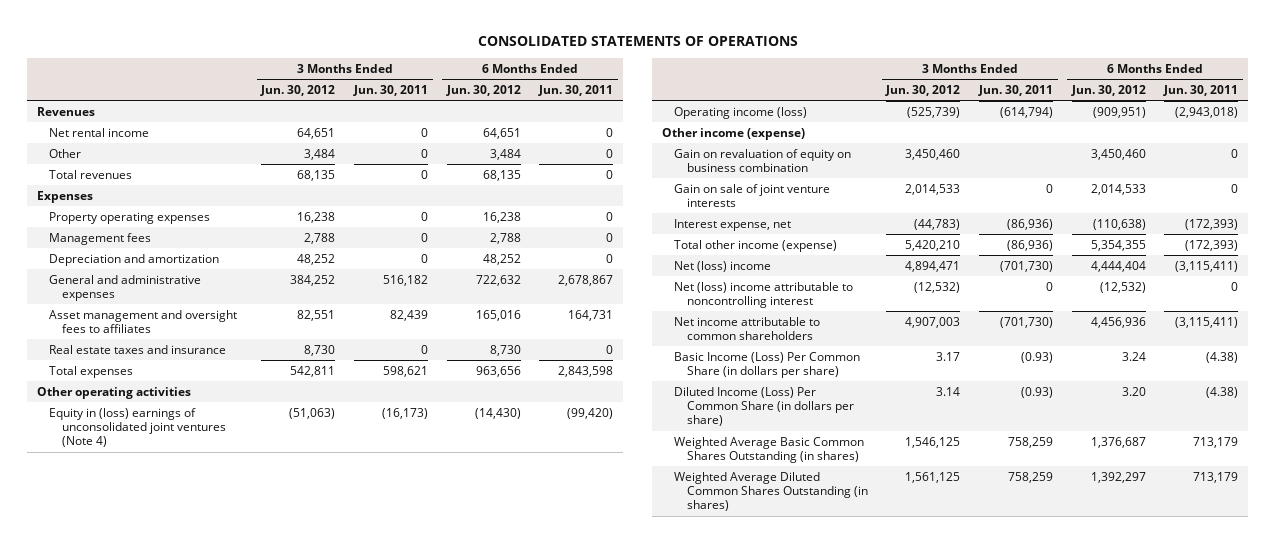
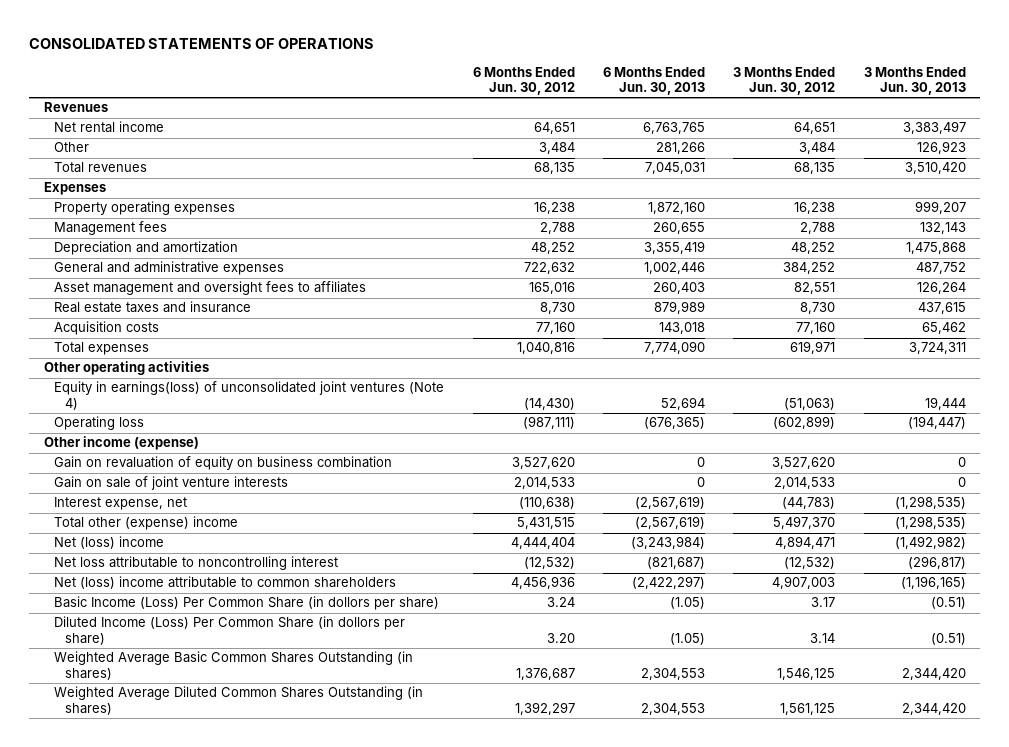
[352,84,428,96] Jun. 30, 2011 -> none
[538,84,614,96] Jun. 30, 2011 -> none
none -> [602,66,705,96] 6 Months Ended Jun. 30, 2013
none -> [863,66,966,96] 3 Months Ended Jun. 30, 2013
none -> [54,321,160,336] Acquisition costs
[290,365,336,377] 542,811 -> [790,341,836,355] 619,971
[475,365,521,377] 963,656 -> [516,342,575,355] 1,040,816
[49,407,226,448] Equity in (loss) earnings of unconsolidated joint ventures (Note 4) -> [54,381,445,411] Equity in earnings(loss) of unconsolidated joint ventures (Note 4)
[674,106,808,119] Operating income (loss) -> [54,416,145,431] Operating loss
[907,106,961,118] (525,739) -> [773,416,836,430] (602,899)
[1092,106,1146,118] (909,951) -> [522,416,575,430] (987,111)
[905,148,961,160] 3,450,460 -> [772,457,836,470] 3,527,620
[1090,148,1146,160] 3,450,460 -> [511,457,575,470] 3,527,620
[674,239,838,252] Total other income (expense) -> [54,516,239,531] Total other (expense) income
[905,239,961,251] 5,420,210 -> [773,516,836,530] 5,497,370
[1090,239,1146,251] 5,354,355 -> [516,517,575,530] 5,431,515
[674,281,854,309] Net (loss) income attributable to noncontrolling interest -> [54,556,339,571] Net loss attributable to noncontrolling interest
[674,316,821,341] Net income attributable to common shareholders -> [54,576,397,590] Net (loss) income attributable to common shareholders
[674,351,861,379] Basic Income (Loss) Per Common Share (in dollars per share) -> [54,596,440,611] Basic Income (Loss) Per Common Share (in dollors per share)
[674,386,854,427] Diluted Income (Loss) Per Common Share (in dollars per share) -> [54,616,406,646] Diluted Income (Loss) Per Common Share (in dollors per share)

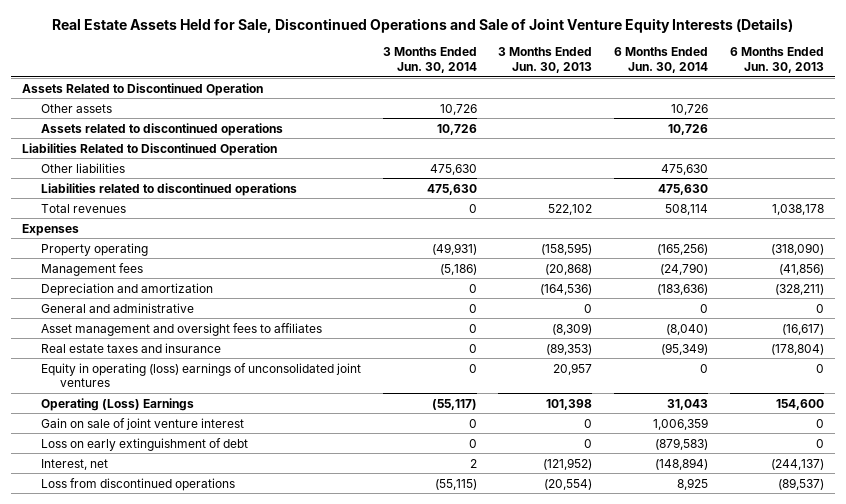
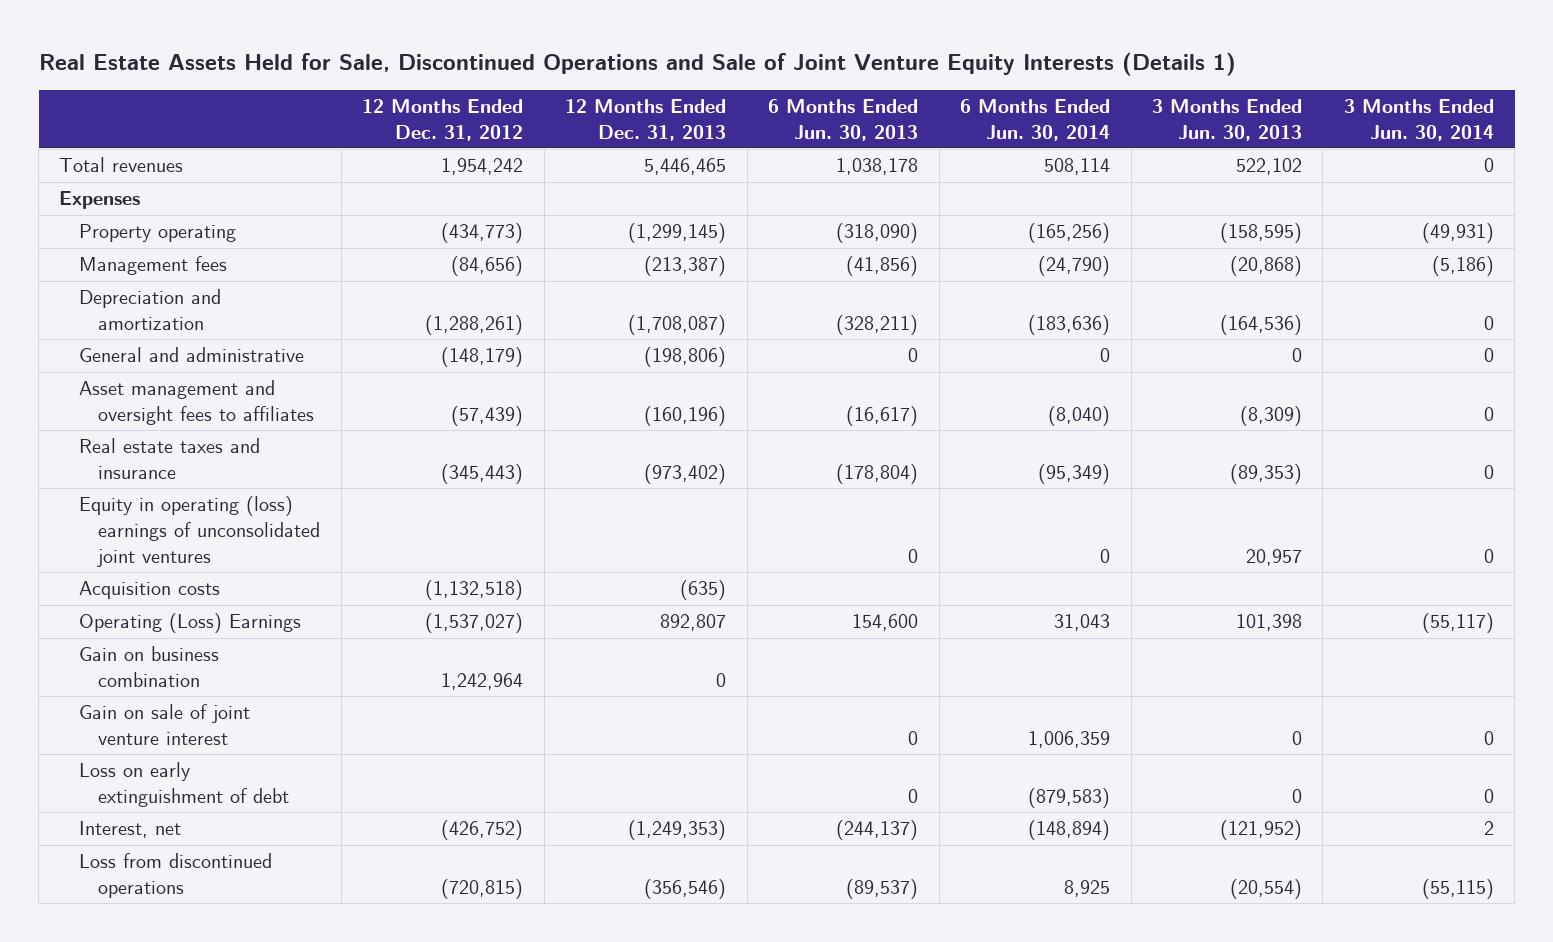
[51,17,793,33] Real Estate Assets Held for Sale, Discontinued Operations and Sale of Joint Venture Equity Interests (Details) -> [38,51,1236,76] Real Estate Assets Held for Sale, Discontinued Operations and Sale of Joint Venture Equity Interests (Details 1)
none -> [362,98,524,141] 12 Months Ended Dec. 31, 2012
none -> [565,98,727,141] 12 Months Ended Dec. 31, 2013
[21,82,263,96] Assets Related to Discontinued Operation -> none
[40,103,112,113] Other assets -> none
[40,122,283,136] Assets related to discontinued operations -> none
[21,142,277,156] Liabilities Related to Discontinued Operation -> none
[40,162,125,173] Other liabilities -> none
[40,182,297,196] Liabilities related to discontinued operations -> none
none -> [78,581,220,600] Acquisition costs
none -> [78,646,219,687] Gain on business combination

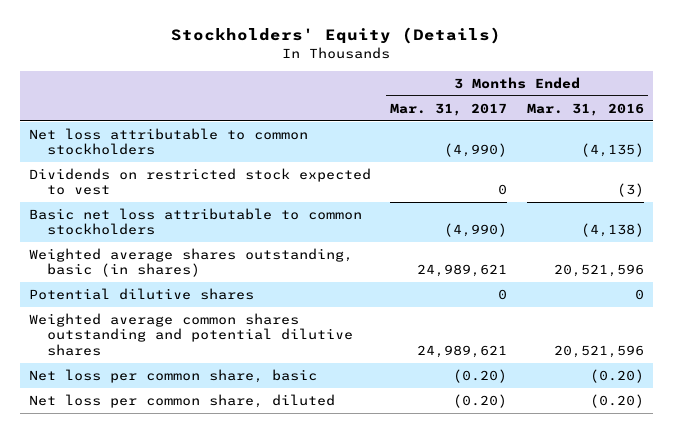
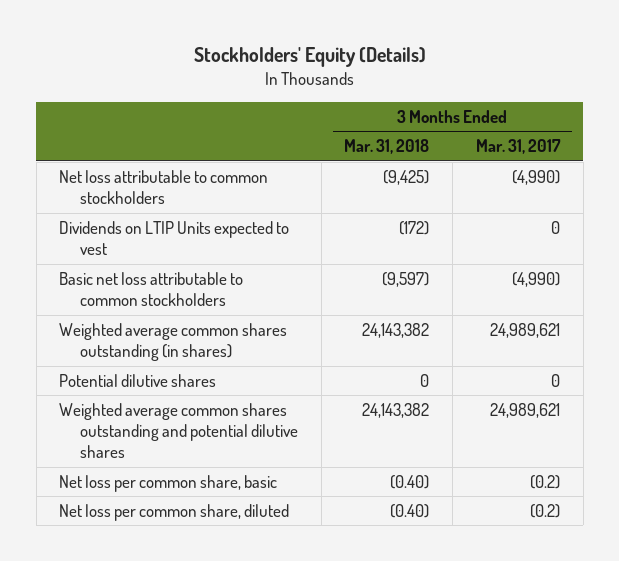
[526,102,644,116] Mar. 31, 2016 -> none
none -> [344,139,430,155] Mar. 31, 2018
[29,168,372,196] Dividends on restricted stock expected to vest -> [59,220,290,256] Dividends on LTIP Units expected to vest
[29,248,354,278] Weighted average shares outstanding, basic (in shares) -> [59,322,288,362] Weighted average common shares outstanding (in shares)
[453,369,508,384] (0.20) -> [529,474,560,489] (0.2)
[453,394,508,409] (0.20) -> [529,503,560,518] (0.2)

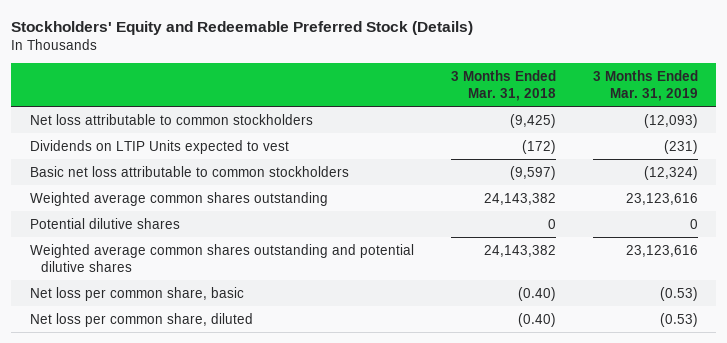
[193,47,426,68] Stockholders' Equity (Details) -> [11,20,474,35] Stockholders' Equity and Redeemable Preferred Stock (Details)
[475,139,561,155] Mar. 31, 2017 -> none
none -> [592,69,698,101] 3 Months Ended Mar. 31, 2019
[59,322,288,362] Weighted average common shares outstanding (in shares) -> [29,191,328,206] Weighted average common shares outstanding

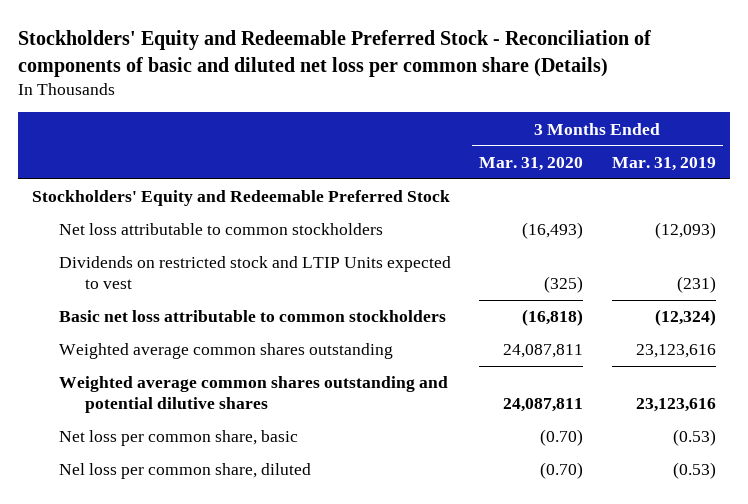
[11,20,474,35] Stockholders' Equity and Redeemable Preferred Stock (Details) -> [18,29,652,77] Stockholders' Equity and Redeemable Preferred Stock - Reconciliation of components of basic and diluted net loss per common share (Details)
[450,69,556,101] 3 Months Ended Mar. 31, 2018 -> none
none -> [479,156,584,171] Mar. 31, 2020
none -> [32,190,451,207] Stockholders' Equity and Redeemable Preferred Stock
[29,139,289,154] Dividends on LTIP Units expected to vest -> [58,256,451,289] Dividends on restricted stock and LTIP Units expected to vest
[29,217,180,229] Potential dilutive shares -> none
[29,312,253,327] Net loss per common share, diluted -> [58,463,311,480] Nel loss per common share, diluted

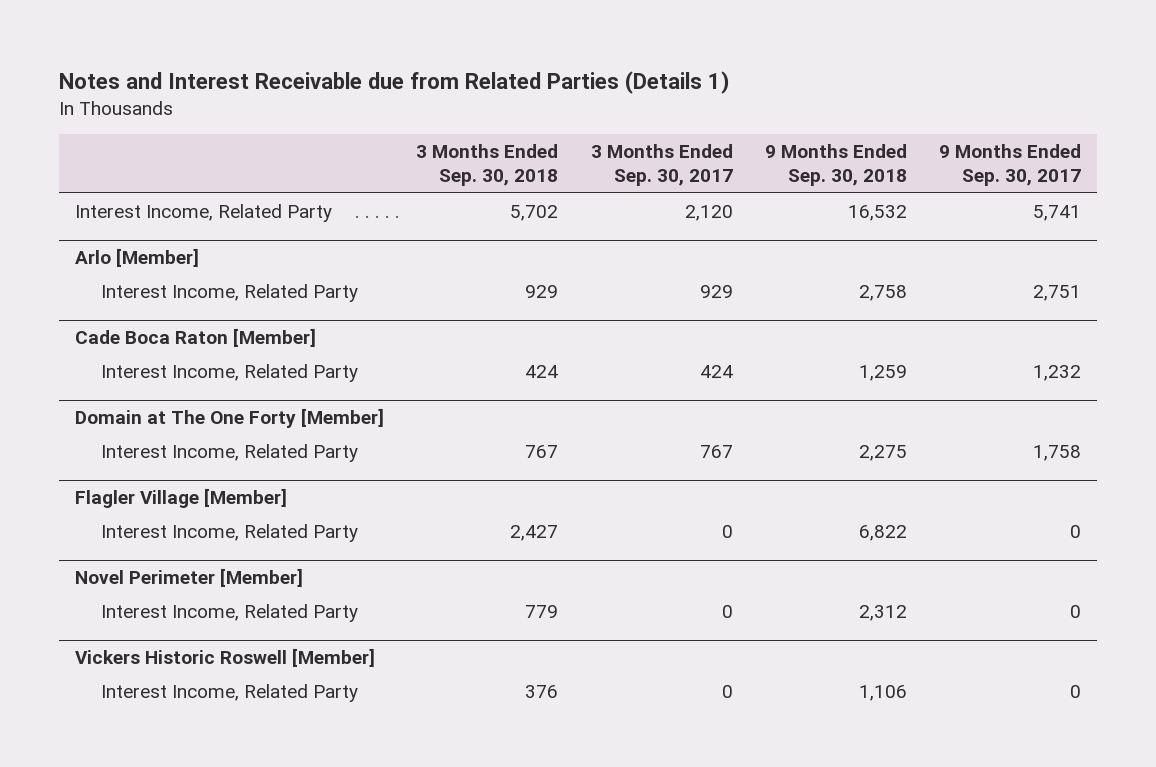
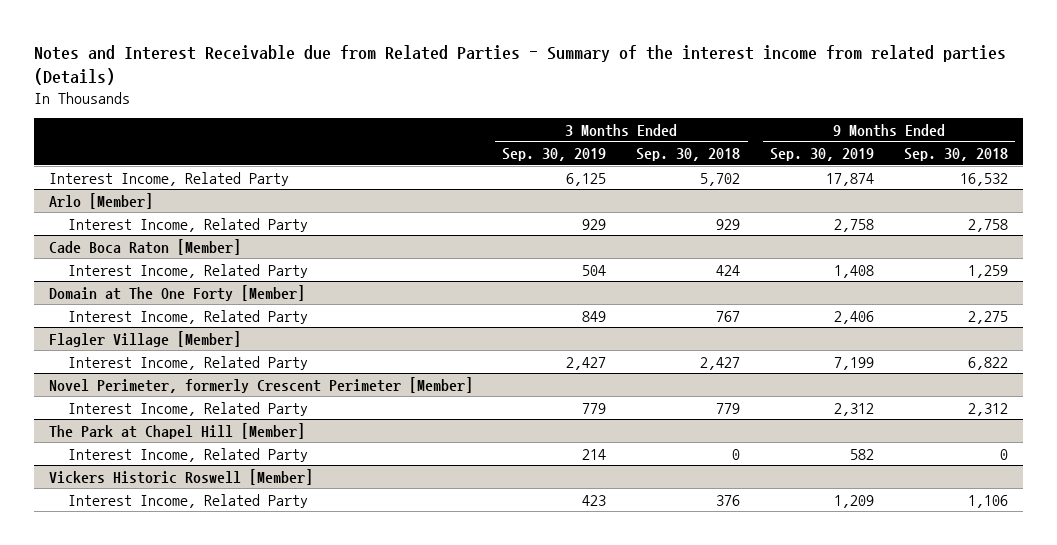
[59,70,731,94] Notes and Interest Receivable due from Related Parties (Details 1) -> [33,44,1006,85] Notes and Interest Receivable due from Related Parties - Summary of the interest income from related parties (Details)
[590,143,733,187] 3 Months Ended Sep. 30, 2017 -> none
[938,143,1081,187] 9 Months Ended Sep. 30, 2017 -> none
none -> [502,148,607,162] Sep. 30, 2019
none -> [770,148,875,162] Sep. 30, 2019
[75,568,304,588] Novel Perimeter [Member] -> [48,376,473,393] Novel Perimeter, formerly Crescent Perimeter [Member]
none -> [48,422,305,439] The Park at Chapel Hill [Member]
none -> [68,447,309,462] Interest Income, Related Party

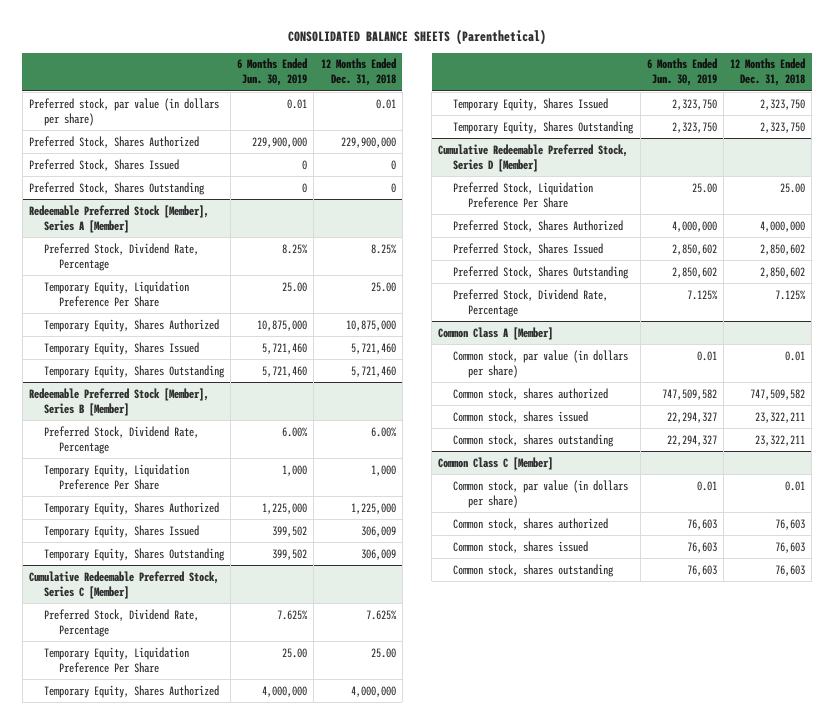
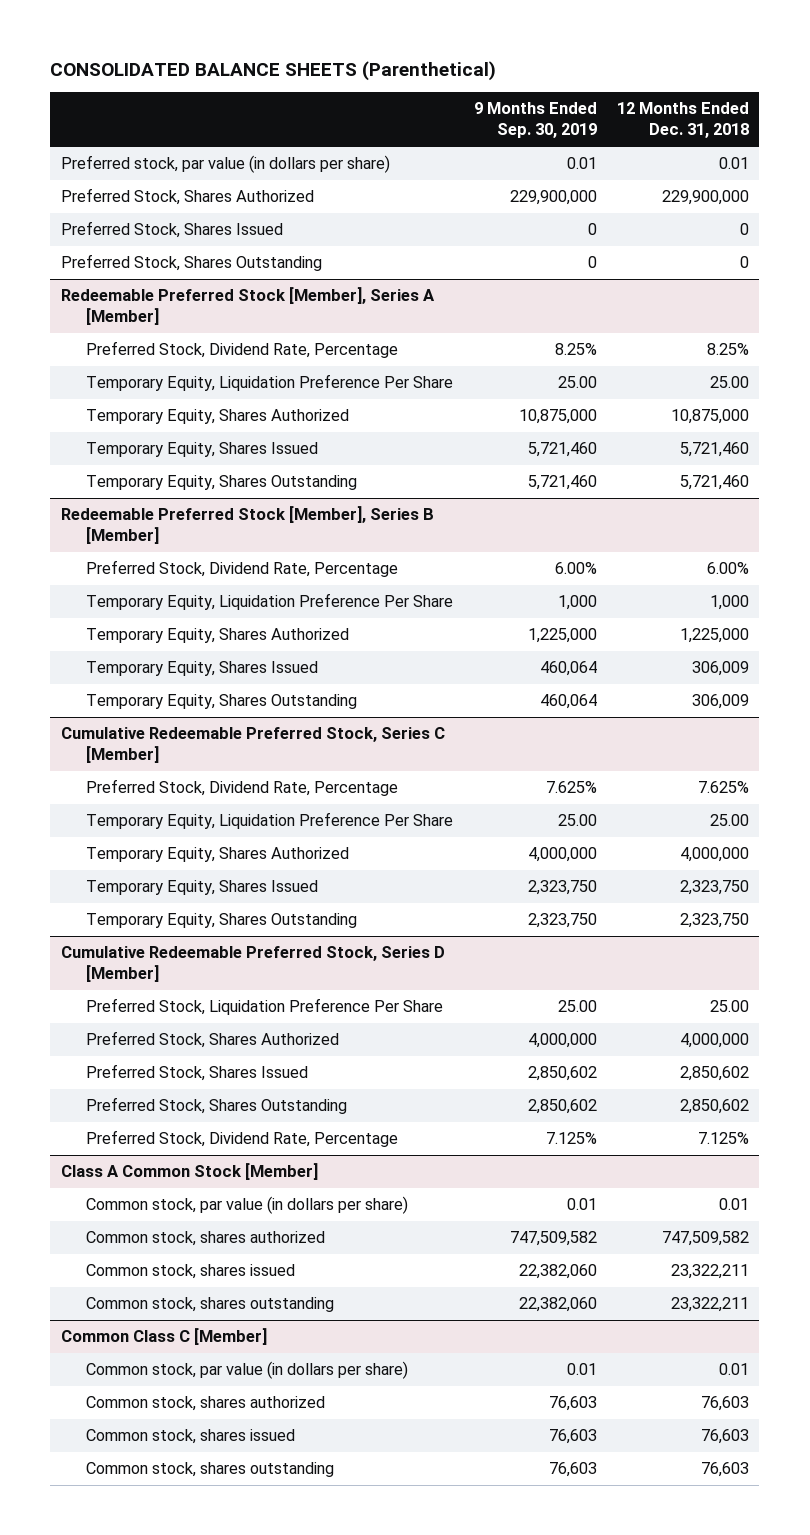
[237,58,308,87] 6 Months Ended Jun. 30, 2019 -> none
none -> [473,102,597,139] 9 Months Ended Sep. 30, 2019
[438,326,554,340] Common Class A [Member] -> [60,1163,318,1181] Class A Common Stock [Member]

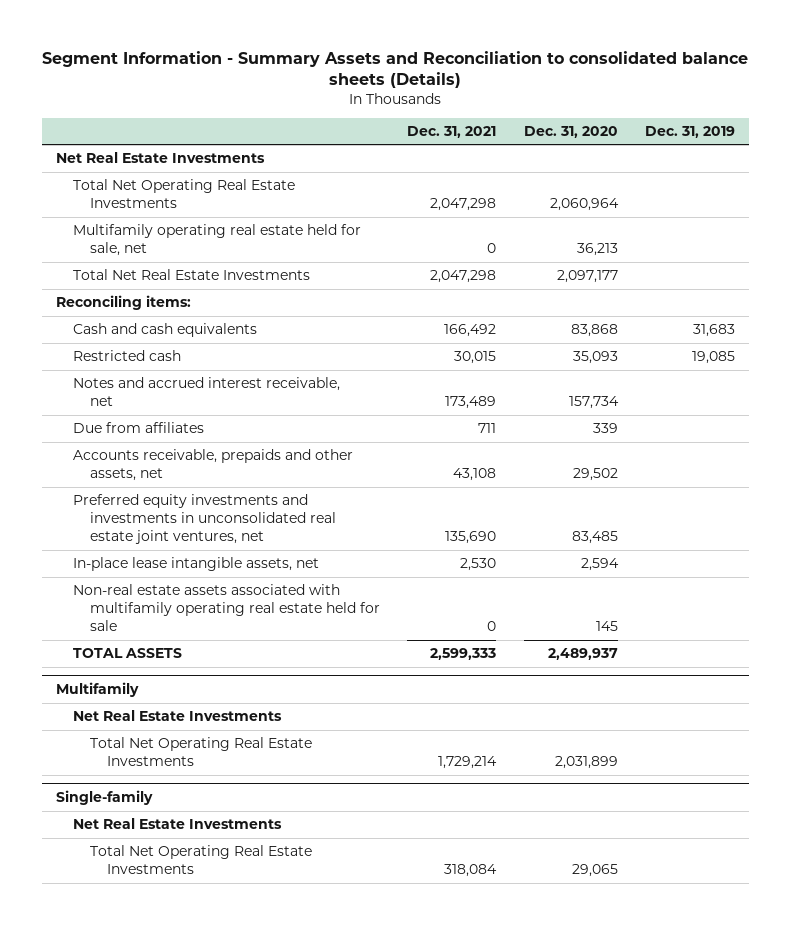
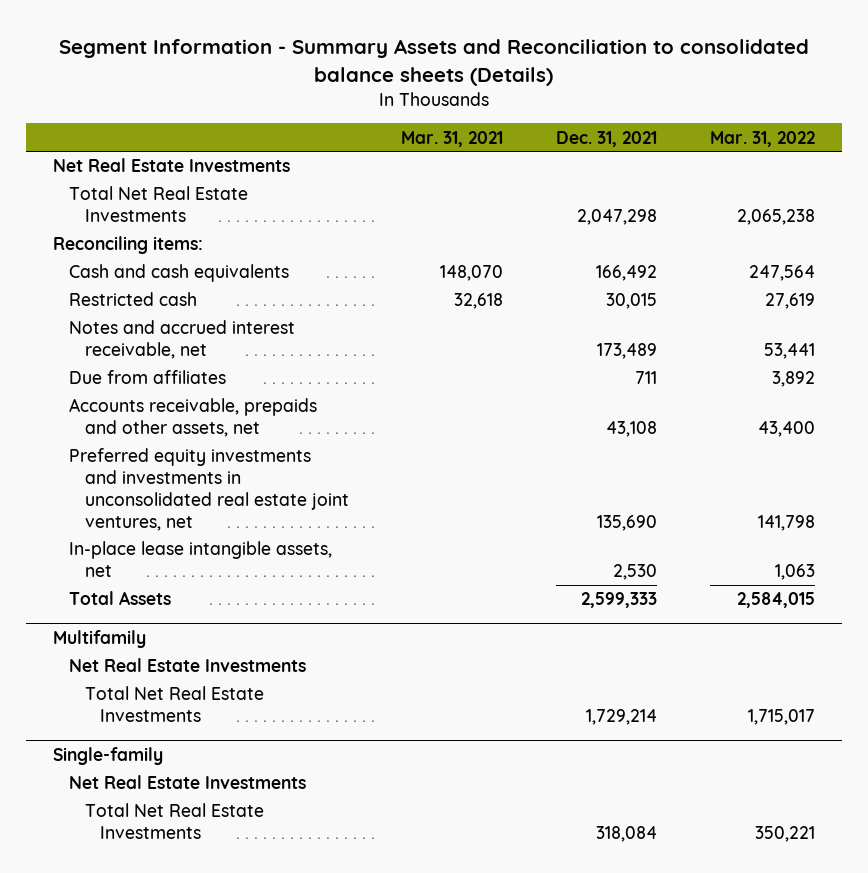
[523,126,618,139] Dec. 31, 2020 -> none
[645,126,736,139] Dec. 31, 2019 -> none
none -> [401,130,504,147] Mar. 31, 2021
none -> [710,130,816,147] Mar. 31, 2022
[72,179,295,209] Total Net Operating Real Estate Investments -> none
[72,224,361,257] Multifamily operating real estate held for sale, net -> none
[72,584,380,632] Non-real estate assets associated with multifamily operating real estate held for sale -> none
[72,648,182,659] TOTAL ASSETS -> [68,591,171,606] Total Assets
[89,737,312,767] Total Net Operating Real Estate Investments -> [84,686,264,723] Total Net Real Estate Investments
[89,845,312,875] Total Net Operating Real Estate Investments -> [84,803,264,840] Total Net Real Estate Investments

